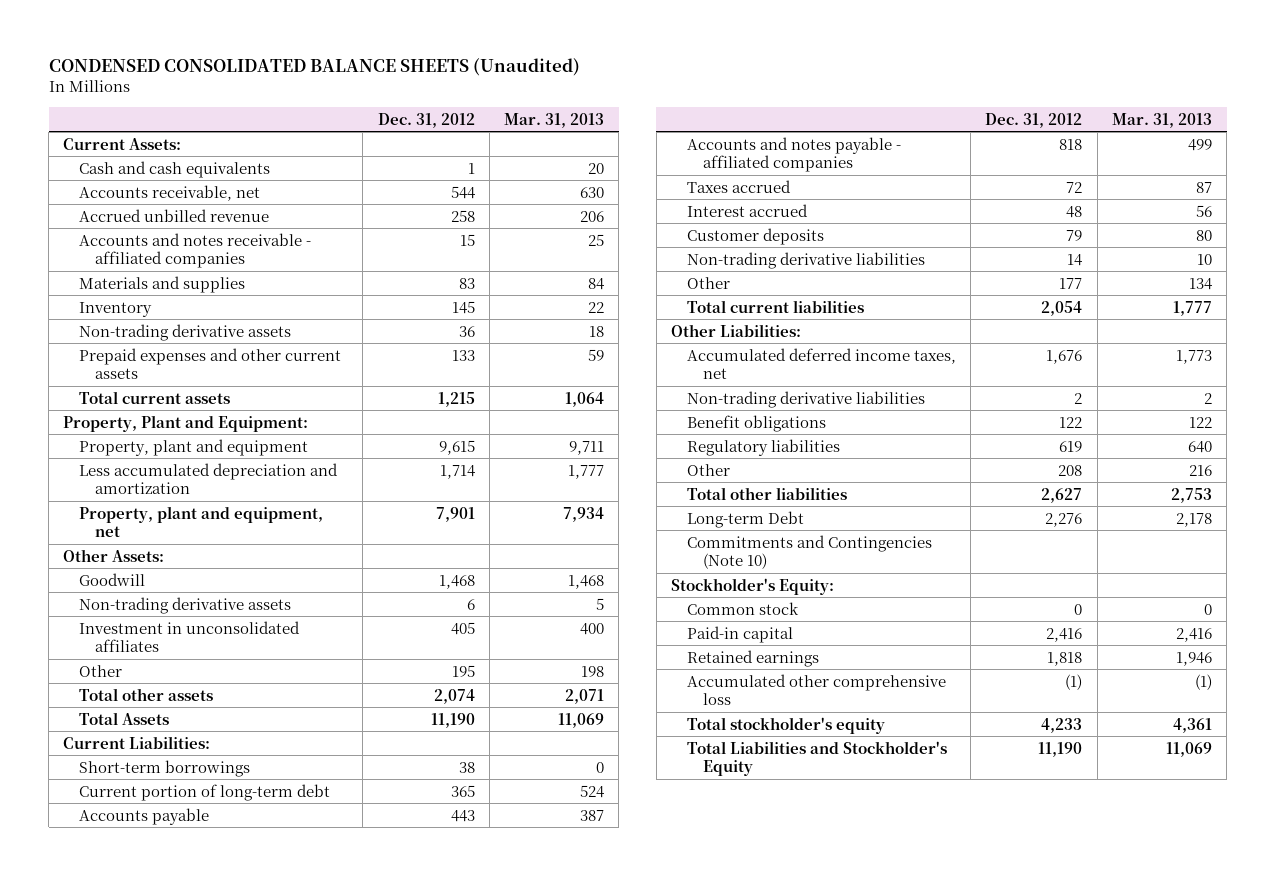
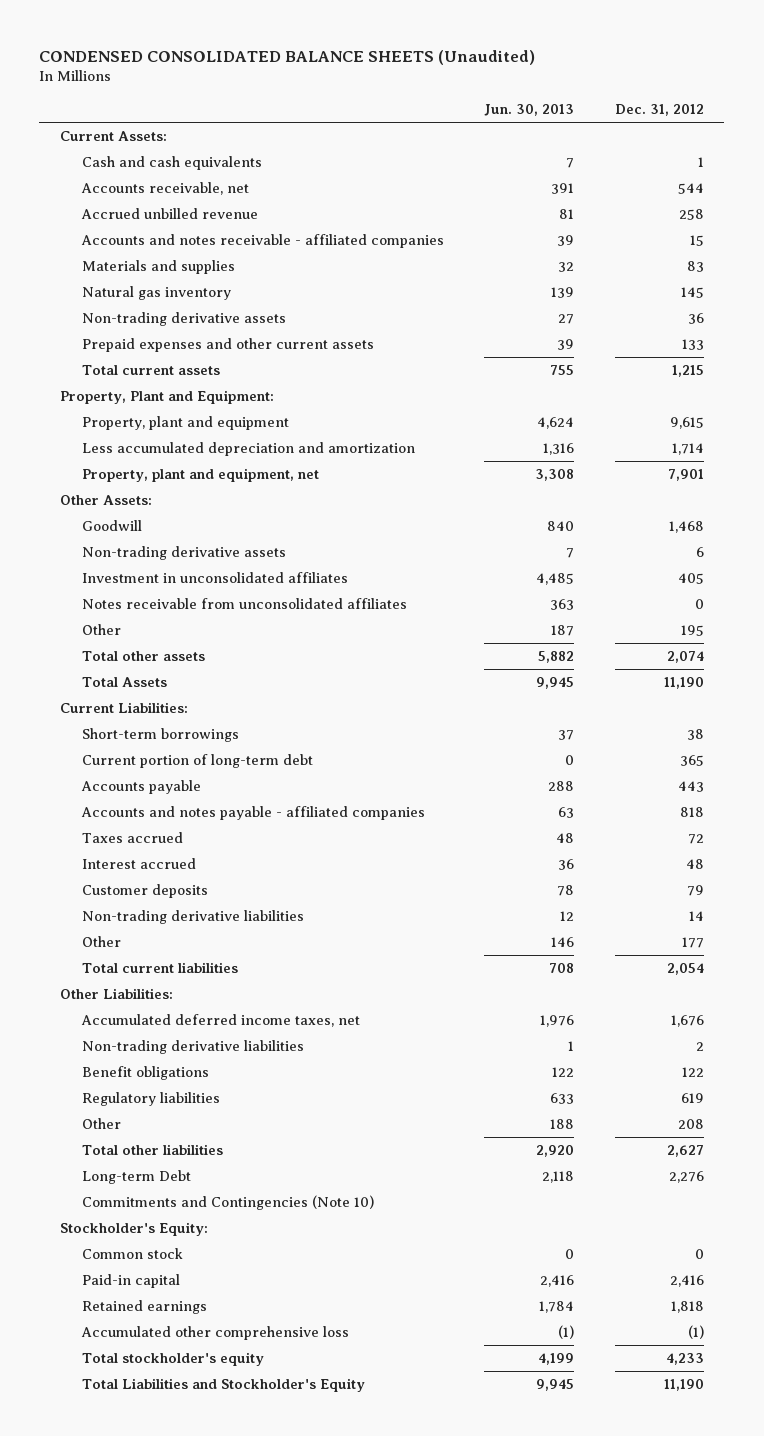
[504,112,605,128] Mar. 31, 2013 -> none
none -> [484,103,575,116] Jun. 30, 2013
[79,301,153,317] Inventory -> [81,286,231,301] Natural gas inventory
none -> [81,598,407,610] Notes receivable from unconsolidated affiliates

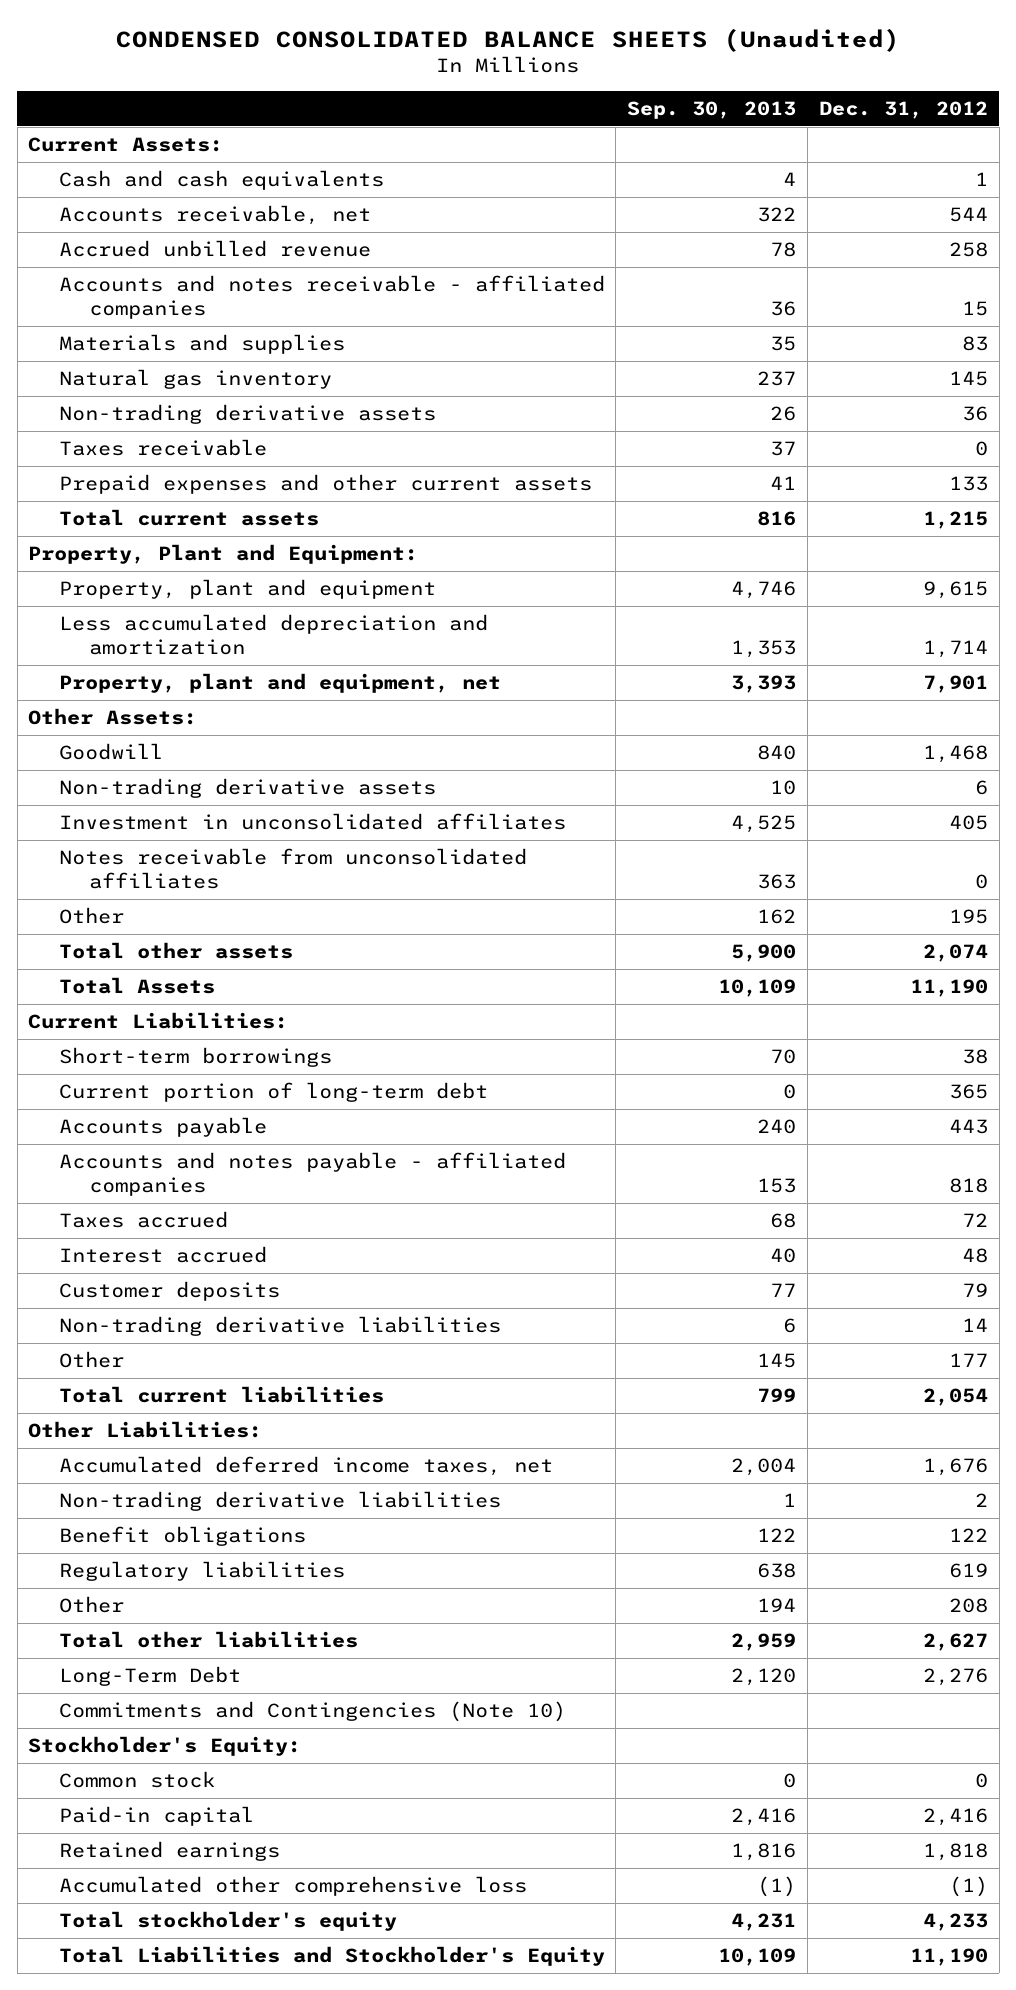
[484,103,575,116] Jun. 30, 2013 -> none
none -> [627,101,797,120] Sep. 30, 2013
none -> [58,438,267,456] Taxes receivable
[81,1170,191,1185] Long-term Debt -> [58,1665,241,1686] Long-Term Debt

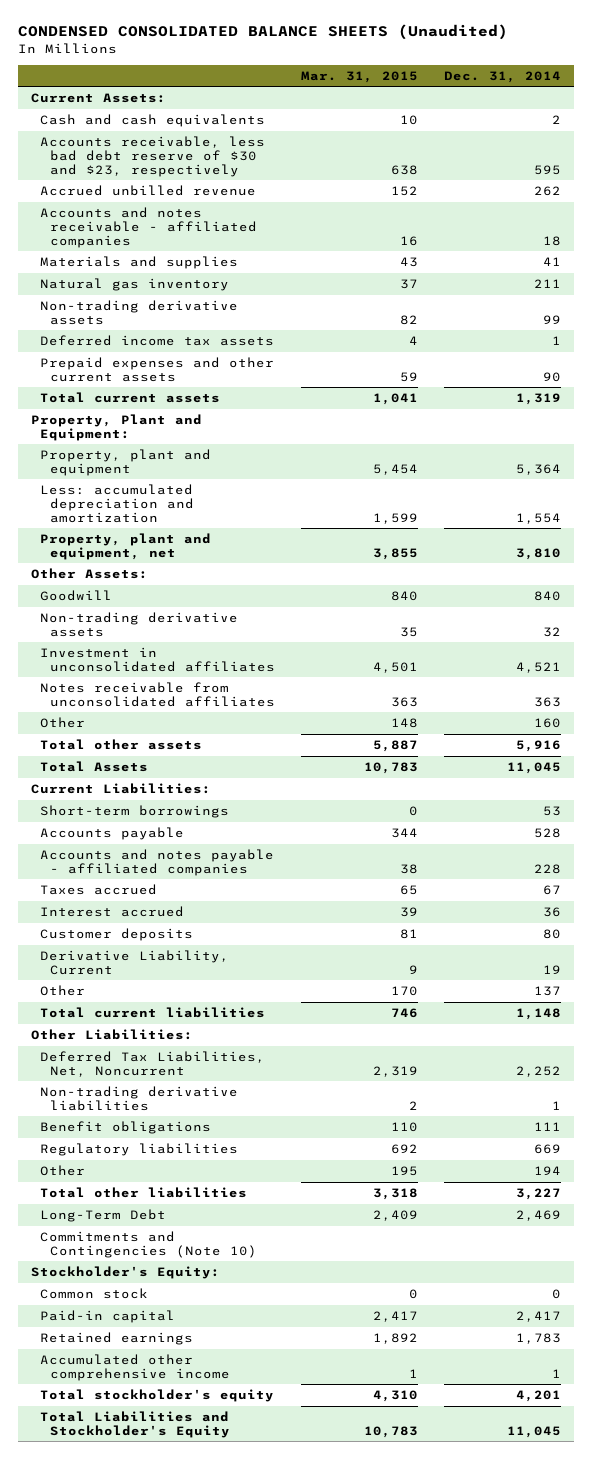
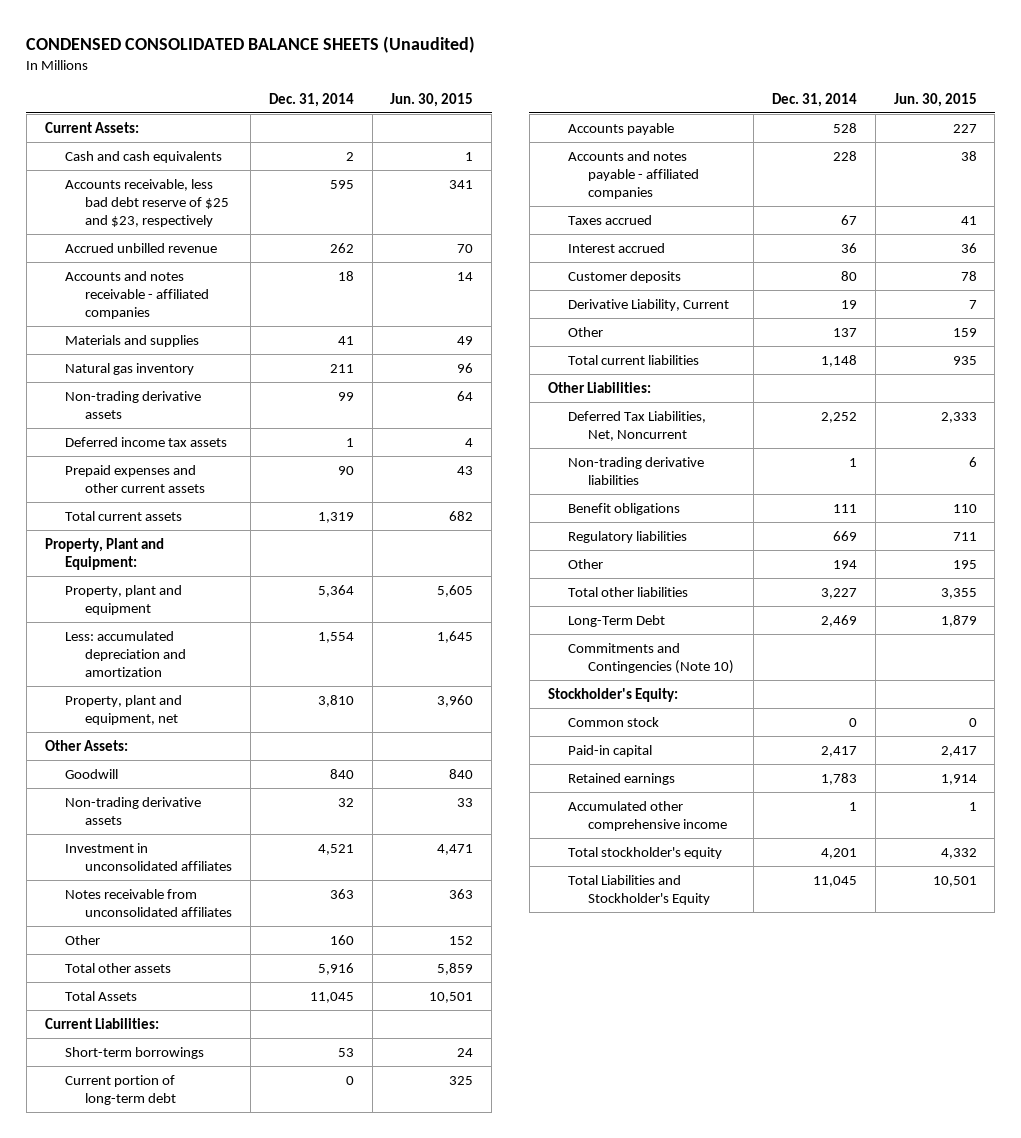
[300,70,418,83] Mar. 31, 2015 -> none
none -> [390,92,474,107] Jun. 30, 2015
[40,135,266,177] Accounts receivable, less bad debt reserve of $30 and $23, respectively -> [64,178,230,228] Accounts receivable, less bad debt reserve of $25 and $23, respectively
none -> [64,1074,177,1105] Current portion of long-term debt

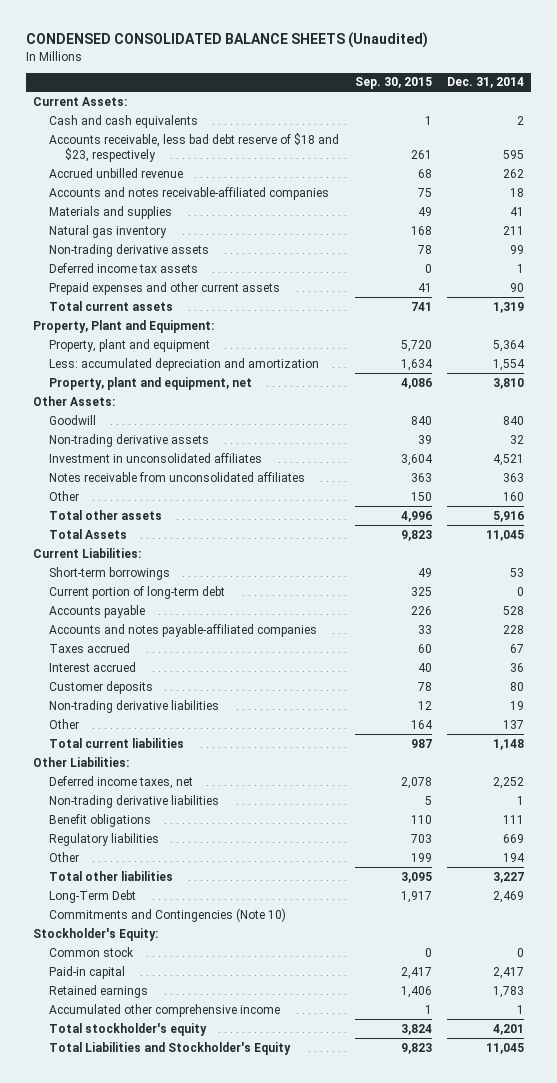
[390,92,474,107] Jun. 30, 2015 -> none
none -> [354,77,432,90] Sep. 30, 2015
[64,178,230,228] Accounts receivable, less bad debt reserve of $25 and $23, respectively -> [49,132,340,162] Accounts receivable, less bad debt reserve of $18 and $23, respectively
[64,270,210,320] Accounts and notes receivable - affiliated companies -> [49,186,330,200] Accounts and notes receivable-affiliated companies
[568,150,700,200] Accounts and notes payable - affiliated companies -> [49,623,318,637] Accounts and notes payable-affiliated companies
[568,298,730,311] Derivative Liability, Current -> [49,699,220,713] Non-trading derivative liabilities
[568,410,707,441] Deferred Tax Liabilities, Net, Noncurrent -> [49,775,194,789] Deferred income taxes, net

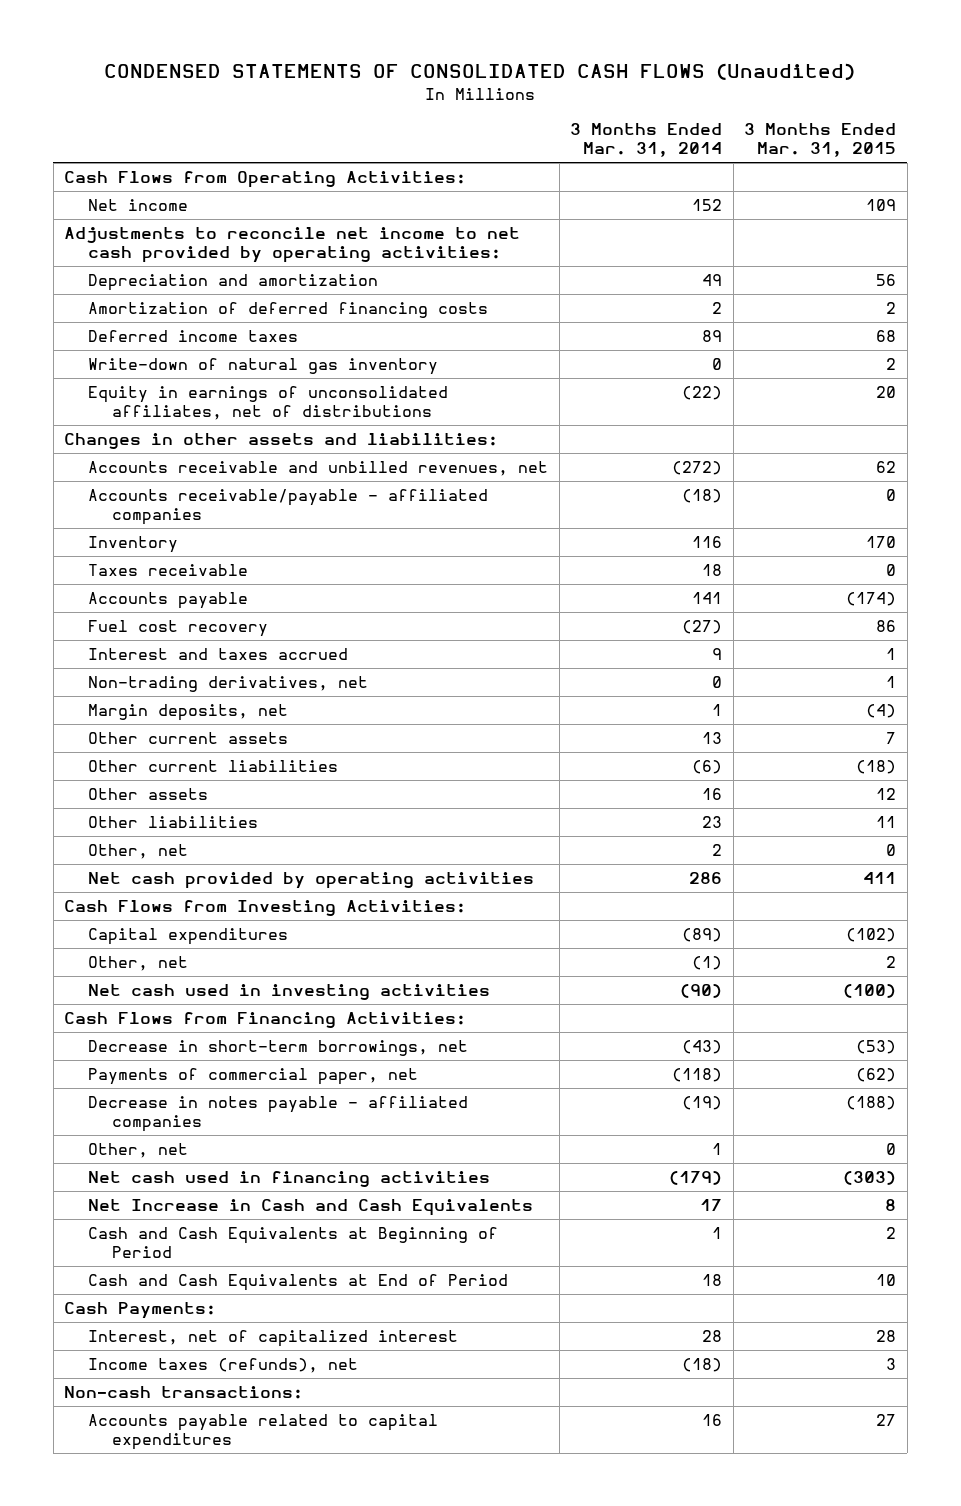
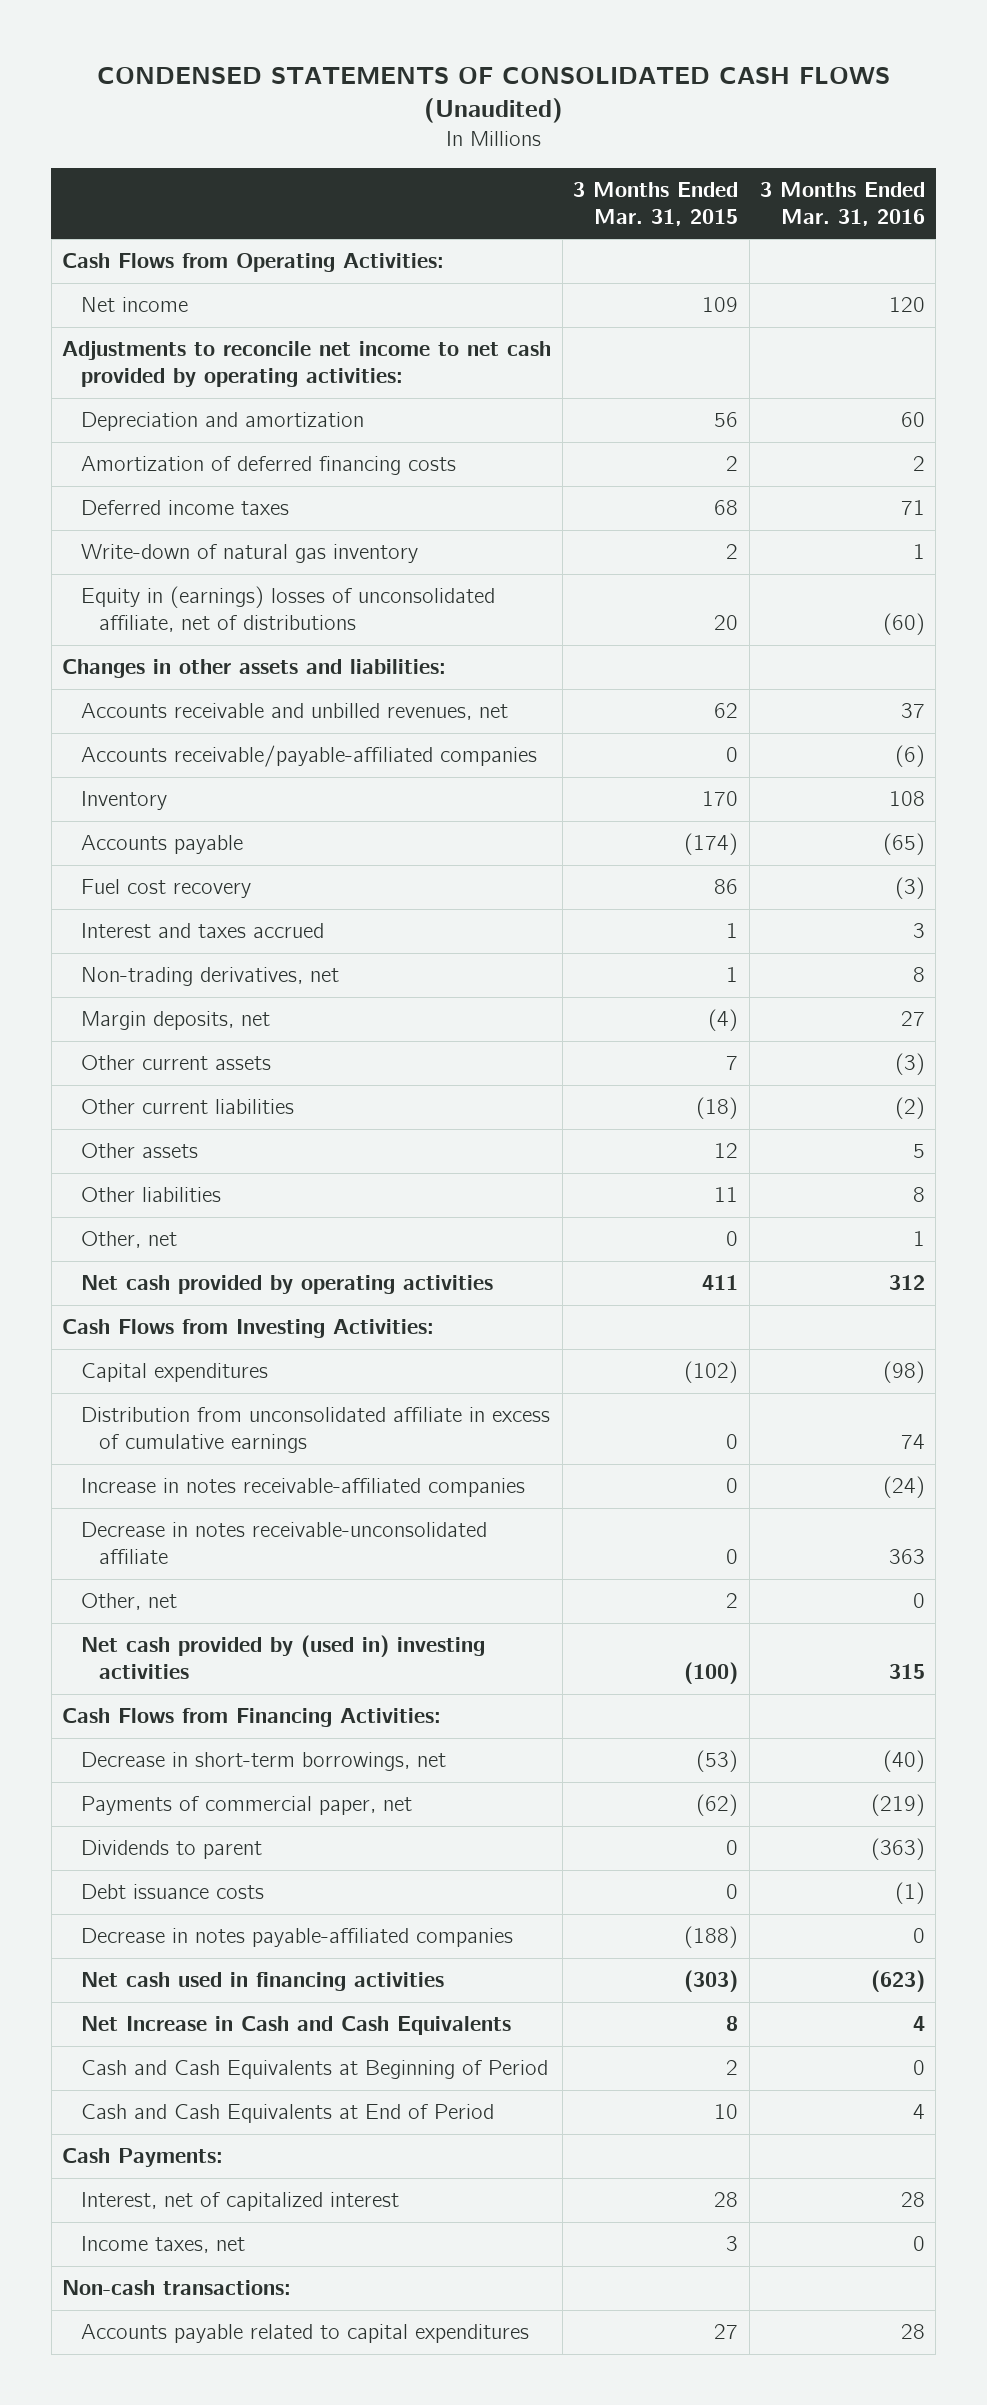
[570,123,723,158] 3 Months Ended Mar. 31, 2014 -> none
none -> [759,181,925,226] 3 Months Ended Mar. 31, 2016
[88,385,449,420] Equity in earnings of unconsolidated affiliates, net of distributions -> [80,586,495,633] Equity in (earnings) losses of unconsolidated affiliate, net of distributions
[88,488,489,525] Accounts receivable/payable - affiliated companies -> [80,745,537,768] Accounts receivable/payable-affiliated companies
[88,563,249,576] Taxes receivable -> none
none -> [80,1407,550,1454] Distribution from unconsolidated affiliate in excess of cumulative earnings
none -> [80,1478,525,1498] Increase in notes receivable-affiliated companies
none -> [80,1522,487,1565] Decrease in notes receivable-unconsolidated affiliate
[88,983,491,1000] Net cash used in investing activities -> [80,1635,485,1680] Net cash provided by (used in) investing activities
[88,1142,189,1158] Other, net -> none
none -> [80,1840,262,1860] Dividends to parent
none -> [80,1884,264,1900] Debt issuance costs
[88,1095,469,1132] Decrease in notes payable - affiliated companies -> [80,1928,513,1948] Decrease in notes payable-affiliated companies
[88,1357,359,1373] Income taxes (refunds), net -> [80,2236,245,2254] Income taxes, net

